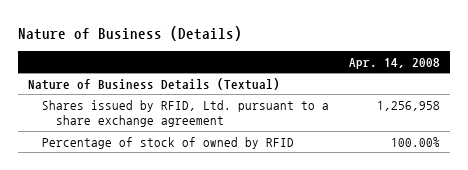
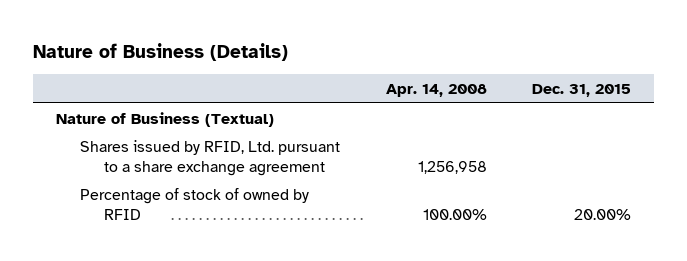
none -> [532,83,632,97] Dec. 31, 2015
[28,77,281,90] Nature of Business Details (Textual) -> [56,111,275,127] Nature of Business (Textual)

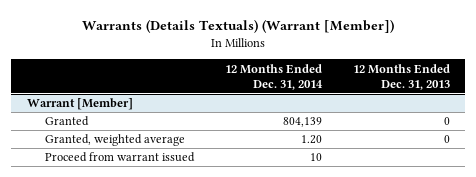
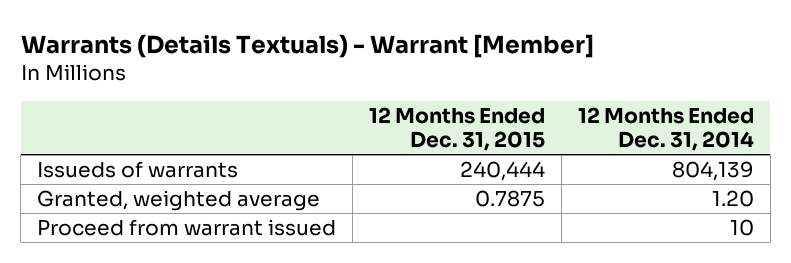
[82,19,395,34] Warrants (Details Textuals) (Warrant [Member]) -> [20,33,594,58] Warrants (Details Textuals) - Warrant [Member]
[352,63,450,90] 12 Months Ended Dec. 31, 2013 -> none
none -> [369,107,546,151] 12 Months Ended Dec. 31, 2015
[26,98,133,111] Warrant [Member] -> none
[44,116,89,127] Granted -> [37,161,239,179] Issueds of warrants

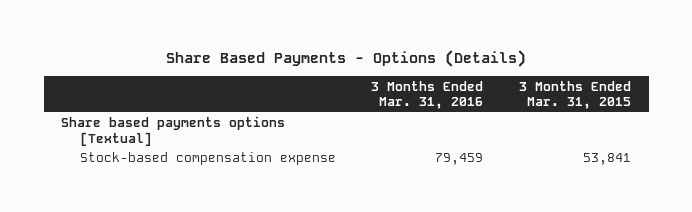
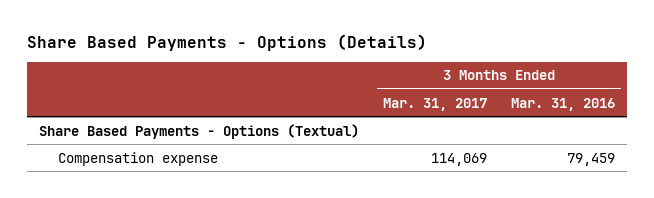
[519,80,632,110] 3 Months Ended Mar. 31, 2015 -> none
none -> [383,97,488,111] Mar. 31, 2017
[61,116,286,147] Share based payments options [Textual] -> [39,123,360,139] Share Based Payments - Options (Textual)
[79,152,336,166] Stock-based compensation expense -> [58,151,219,166] Compensation expense

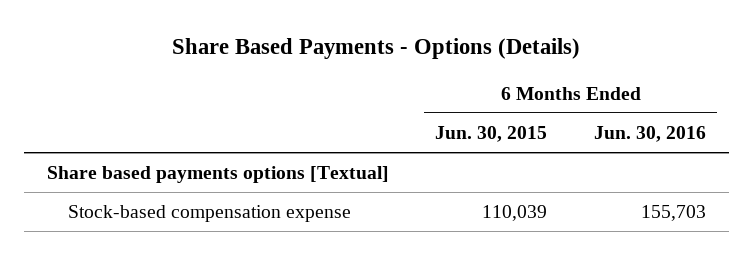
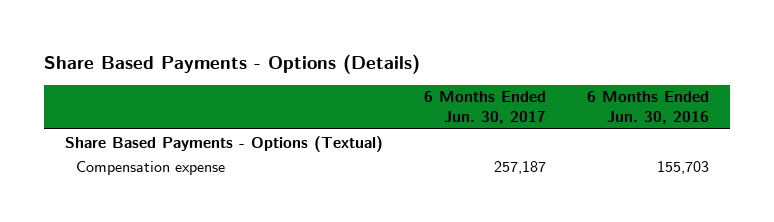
[435,125,548,142] Jun. 30, 2015 -> none
none -> [423,91,546,125] 6 Months Ended Jun. 30, 2017
[47,165,390,183] Share based payments options [Textual] -> [64,135,383,152] Share Based Payments - Options (Textual)
[68,204,352,222] Stock-based compensation expense -> [76,160,226,175] Compensation expense

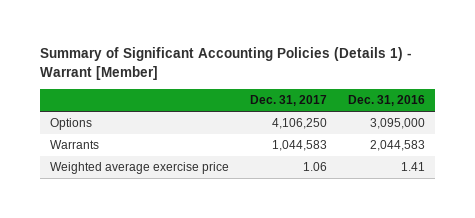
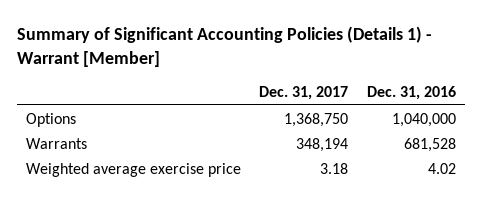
[271,118,327,130] 4,106,250 -> [284,112,349,127] 1,368,750
[369,118,425,130] 3,095,000 -> [391,112,456,127] 1,040,000
[271,140,327,152] 1,044,583 -> [296,137,349,152] 348,194
[369,140,425,152] 2,044,583 -> [403,137,456,152] 681,528
[302,162,327,172] 1.06 -> [320,162,349,174] 3.18
[400,162,425,172] 1.41 -> [427,162,456,174] 4.02

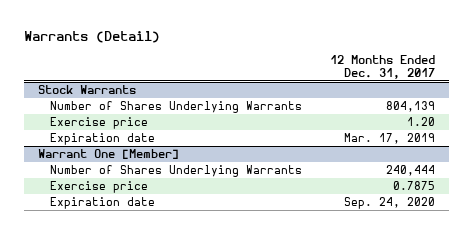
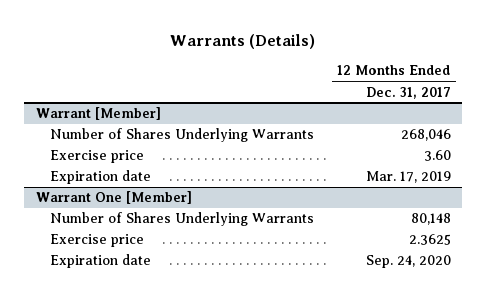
[23,30,160,43] Warrants (Detail) -> [170,34,316,50] Warrants (Details)
[37,85,136,95] Stock Warrants -> [36,107,162,121] Warrant [Member]
[385,101,435,113] 804,139 -> [400,129,451,142] 268,046
[406,117,435,127] 1.20 -> [423,150,451,162] 3.60
[385,165,435,177] 240,444 -> [410,213,451,226] 80,148
[392,181,435,191] 0.7875 -> [408,234,451,246] 2.3625

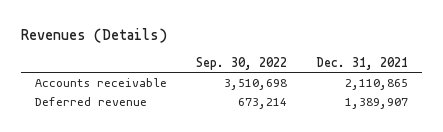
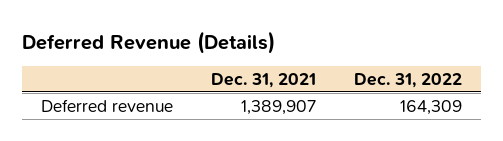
[21,28,168,44] Revenues (Details) -> [21,30,275,54] Deferred Revenue (Details)
[196,56,288,70] Sep. 30, 2022 -> none
none -> [354,73,463,89] Dec. 31, 2022
[35,77,168,87] Accounts receivable -> none

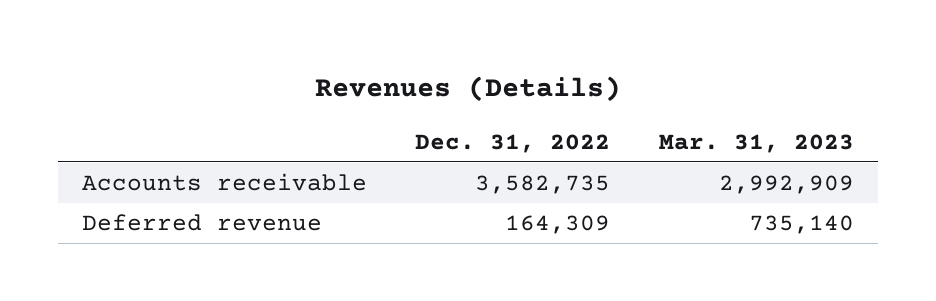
[21,30,275,54] Deferred Revenue (Details) -> [314,76,621,103] Revenues (Details)
[210,73,316,89] Dec. 31, 2021 -> none
none -> [658,133,854,153] Mar. 31, 2023
none -> [82,173,368,192] Accounts receivable

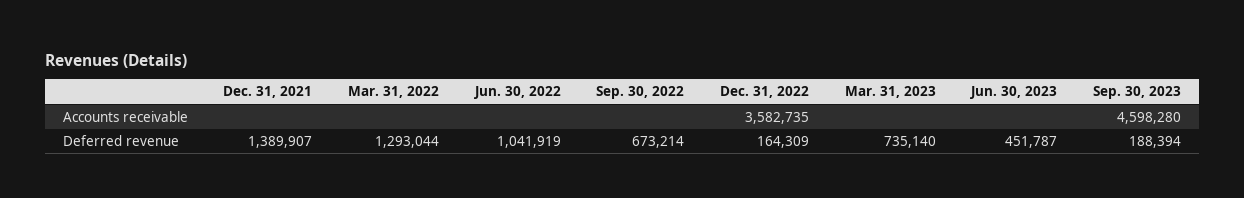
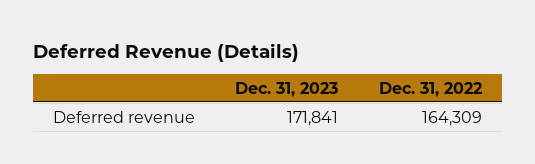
[44,53,187,68] Revenues (Details) -> [33,43,300,63] Deferred Revenue (Details)
[223,86,313,99] Dec. 31, 2021 -> none
[347,86,439,99] Mar. 31, 2022 -> none
[473,86,561,100] Jun. 30, 2022 -> none
[596,86,685,100] Sep. 30, 2022 -> none
[844,86,936,99] Mar. 31, 2023 -> none
[970,86,1058,100] Jun. 30, 2023 -> none
[1093,86,1182,100] Sep. 30, 2023 -> none
none -> [235,81,339,97] Dec. 31, 2023
[62,110,188,122] Accounts receivable -> none

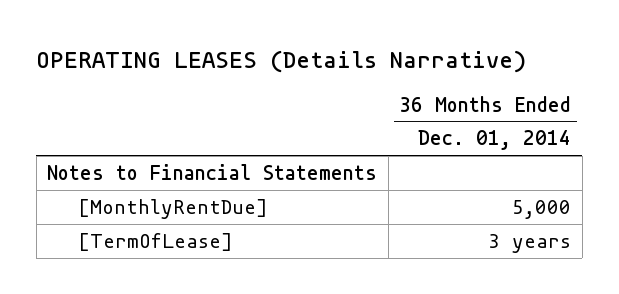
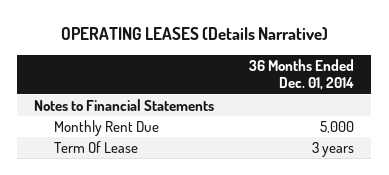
[78,198,269,219] [MonthlyRentDue] -> [54,120,160,137] Monthly Rent Due
[78,232,234,251] [TermOfLease] -> [54,141,139,154] Term Of Lease

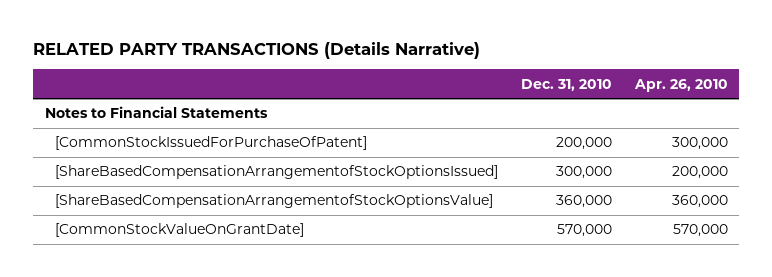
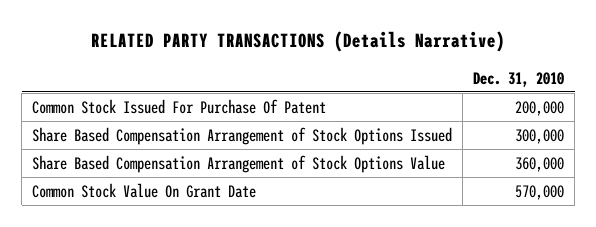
[633,78,728,92] Apr. 26, 2010 -> none
[44,106,268,119] Notes to Financial Statements -> none
[54,136,367,151] [CommonStockIssuedForPurchaseOfPatent] -> [32,98,327,114] Common Stock Issued For Purchase Of Patent
[54,165,498,180] [ShareBasedCompensationArrangementofStockOptionsIssued] -> [32,126,453,145] Share Based Compensation Arrangement of Stock Options Issued
[54,194,493,209] [ShareBasedCompensationArrangementofStockOptionsValue] -> [32,154,446,173] Share Based Compensation Arrangement of Stock Options Value
[54,223,304,238] [CommonStockValueOnGrantDate] -> [32,182,257,198] Common Stock Value On Grant Date

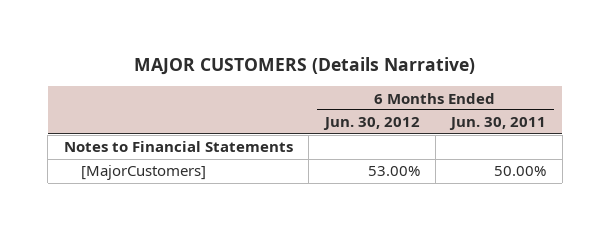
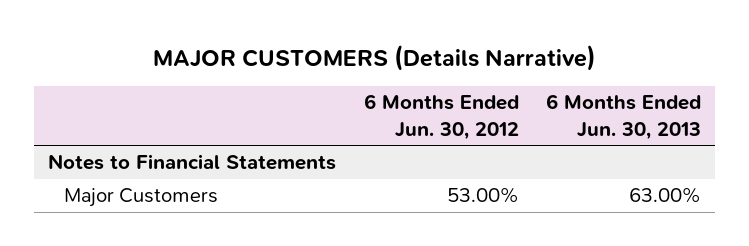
[449,117,547,131] Jun. 30, 2011 -> none
none -> [546,94,702,140] 6 Months Ended Jun. 30, 2013
[81,165,207,181] [MajorCustomers] -> [64,188,219,208] Major Customers

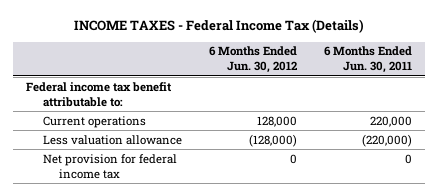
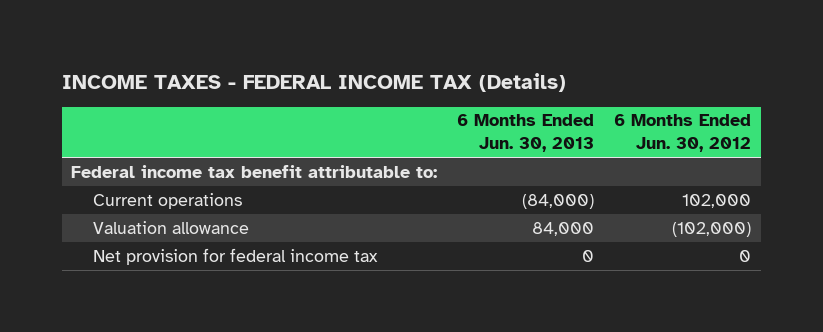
[74,19,365,34] INCOME TAXES - Federal Income Tax (Details) -> [61,72,566,92] INCOME TAXES - FEDERAL INCOME TAX (Details)
[323,46,412,74] 6 Months Ended Jun. 30, 2011 -> none
none -> [457,114,595,153] 6 Months Ended Jun. 30, 2013
[256,115,297,127] 128,000 -> [682,193,752,208] 102,000
[42,134,182,145] Less valuation allowance -> [93,220,250,234] Valuation allowance
[248,133,297,147] (128,000) -> [672,221,752,237] (102,000)

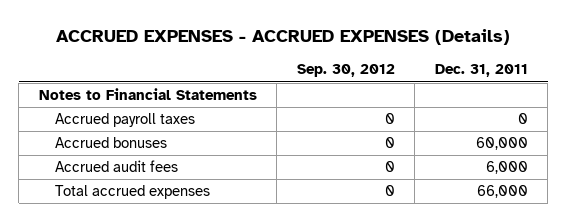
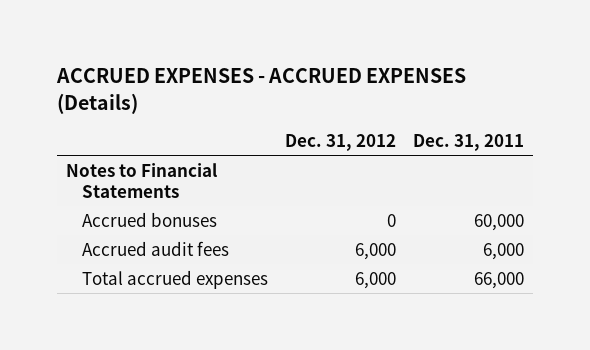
[296,64,395,78] Sep. 30, 2012 -> none
none -> [285,134,397,152] Dec. 31, 2012
[54,113,195,128] Accrued payroll taxes -> none

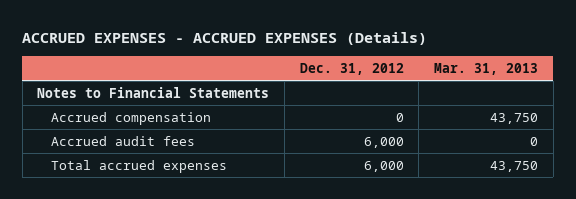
[413,134,525,152] Dec. 31, 2011 -> none
none -> [434,62,539,75] Mar. 31, 2013
[82,211,218,227] Accrued bonuses -> none
none -> [50,111,211,125] Accrued compensation

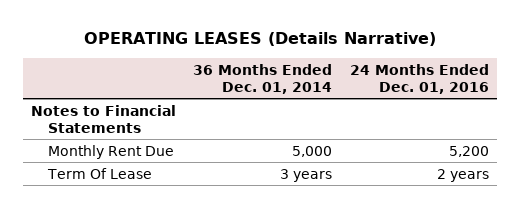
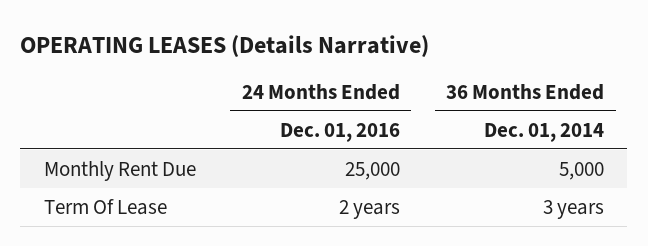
[31,104,177,133] Notes to Financial Statements -> none
[448,145,489,157] 5,200 -> [344,161,400,180] 25,000

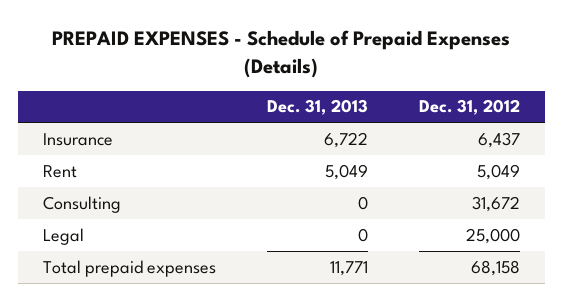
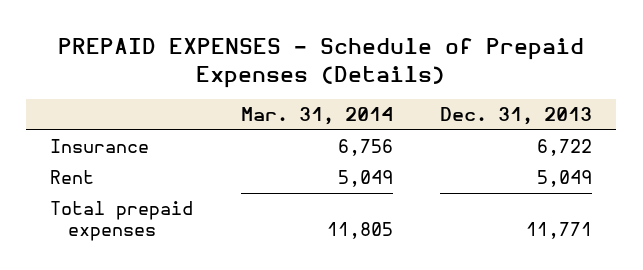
[418,99,520,116] Dec. 31, 2012 -> none
none -> [240,107,393,126] Mar. 31, 2014
[42,195,121,213] Consulting -> none
[42,227,84,245] Legal -> none

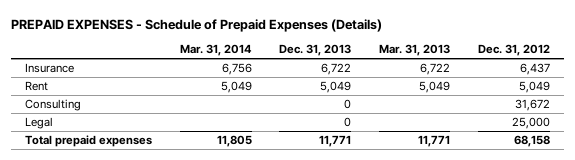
none -> [379,44,451,57] Mar. 31, 2013
none -> [477,44,550,57] Dec. 31, 2012
none -> [24,99,81,112] Consulting
none -> [24,117,53,130] Legal

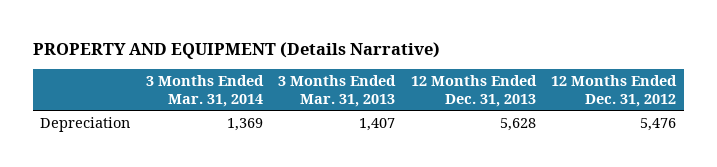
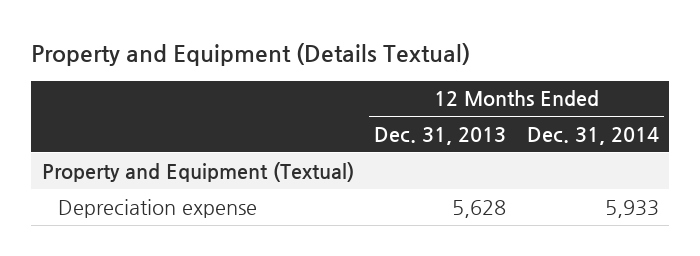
[32,41,440,59] PROPERTY AND EQUIPMENT (Details Narrative) -> [31,43,471,67] Property and Equipment (Details Textual)
[145,75,264,107] 3 Months Ended Mar. 31, 2014 -> none
[278,75,397,107] 3 Months Ended Mar. 31, 2013 -> none
[551,75,678,107] 12 Months Ended Dec. 31, 2012 -> none
none -> [526,126,659,145] Dec. 31, 2014
none -> [41,161,354,182] Property and Equipment (Textual)
[40,116,131,132] Depreciation -> [57,198,257,218] Depreciation expense

